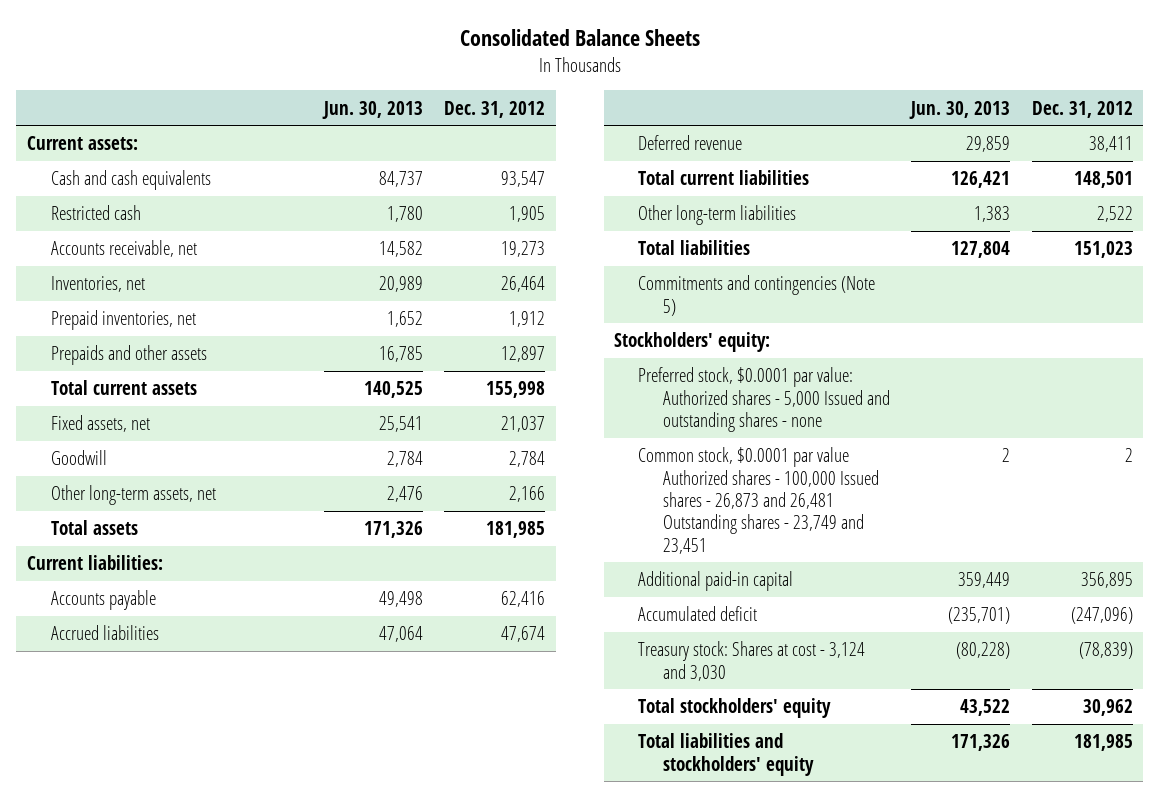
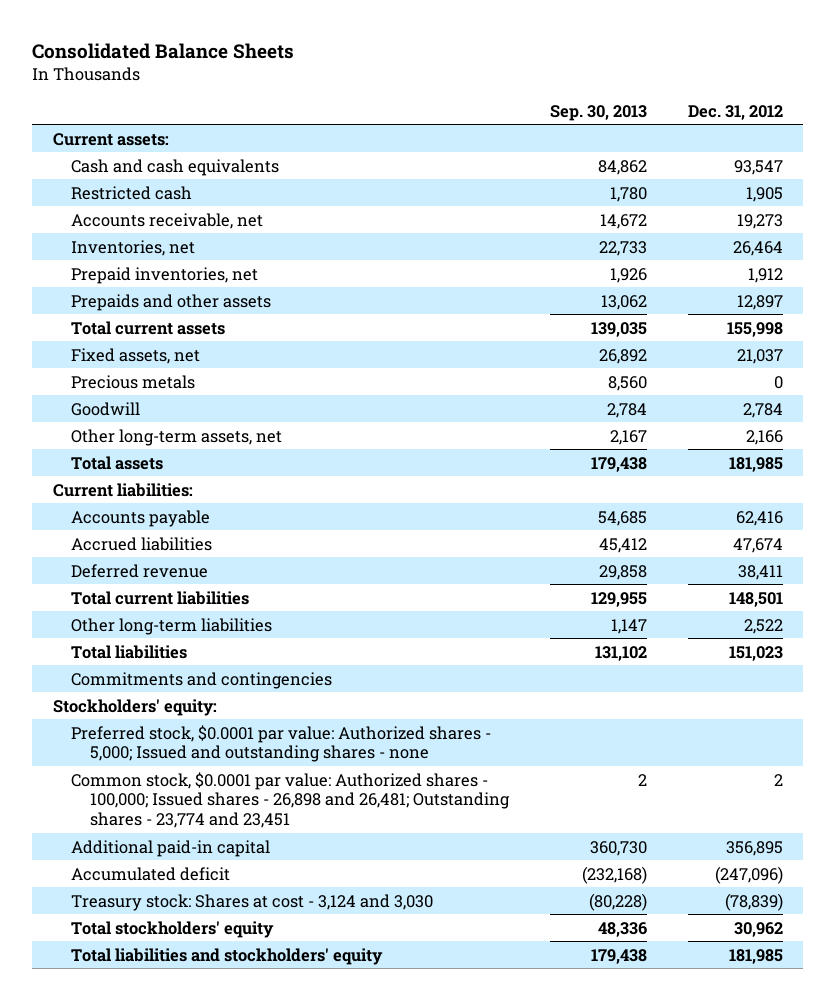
[321,100,423,119] Jun. 30, 2013 -> none
none -> [550,104,648,121] Sep. 30, 2013
none -> [71,374,196,389] Precious metals
[638,275,876,316] Commitments and contingencies (Note 5) -> [71,671,333,689] Commitments and contingencies
[638,367,890,432] Preferred stock, $0.0001 par value: Authorized shares - 5,000 Issued and outstanding shares - none -> [71,724,492,763] Preferred stock, $0.0001 par value: Authorized shares - 5,000; Issued and outstanding shares - none
[638,447,879,554] Common stock, $0.0001 par value Authorized shares - 100,000 Issued shares - 26,873 and 26,481 Outstanding shares - 23,749 and 23,451 -> [71,771,511,828] Common stock, $0.0001 par value: Authorized shares - 100,000; Issued shares - 26,898 and 26,481; Outstanding shares - 23,774 and 23,451

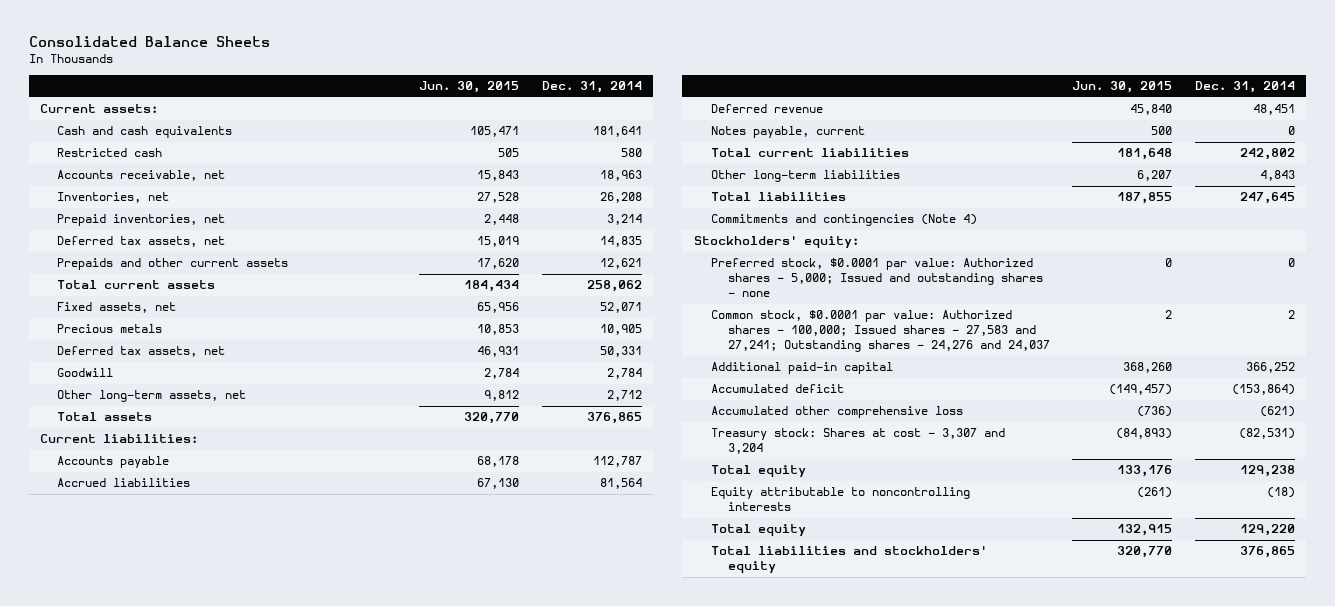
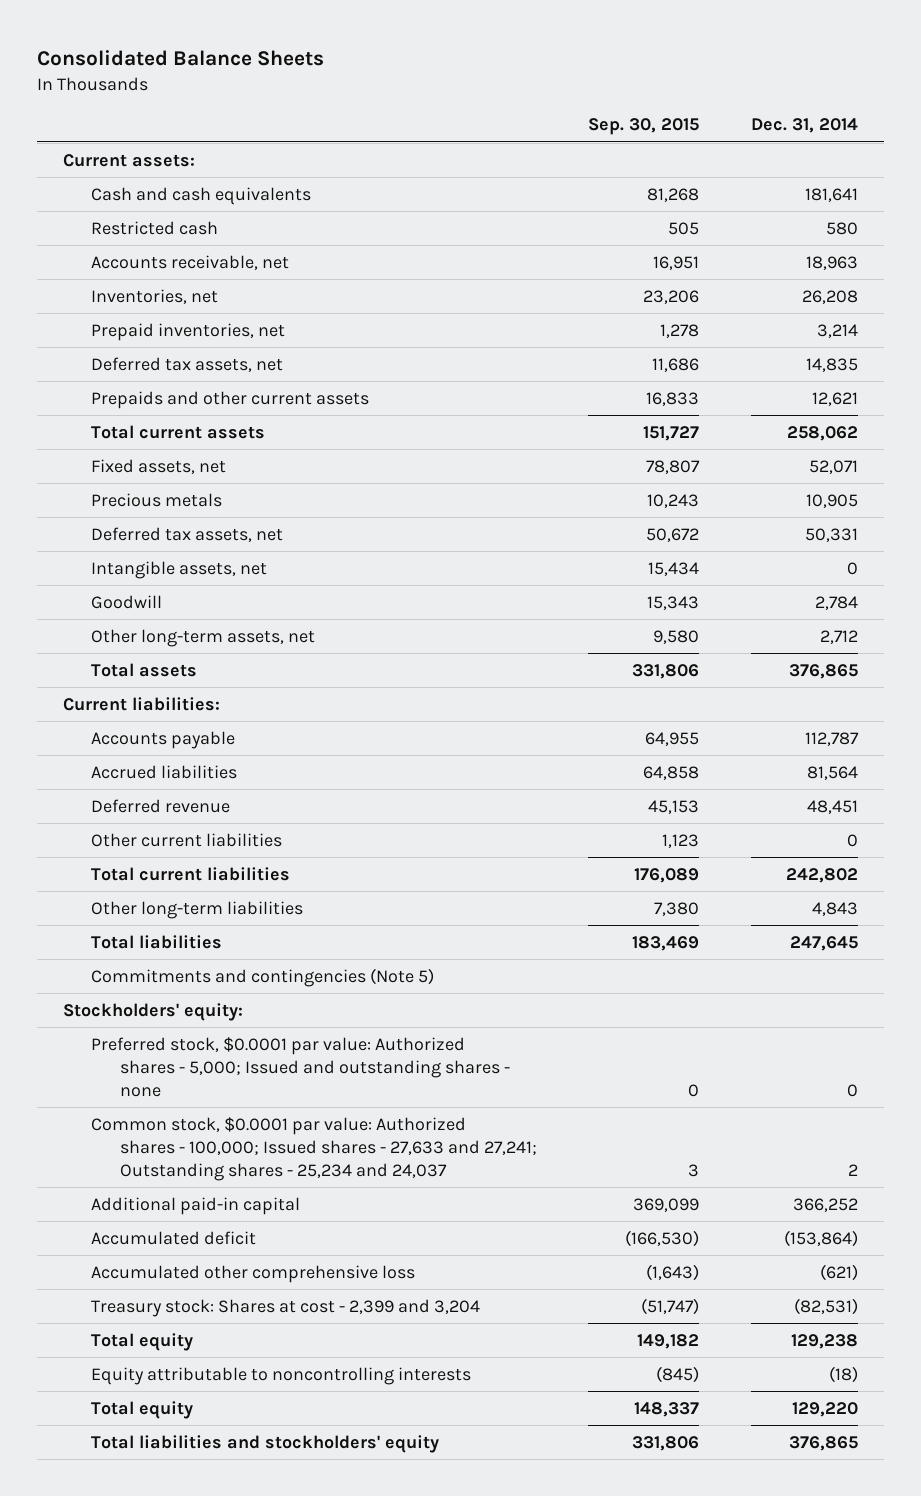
[419,81,520,94] Jun. 30, 2015 -> none
none -> [588,118,700,136] Sep. 30, 2015
none -> [91,560,268,579] Intangible assets, net
[710,126,865,139] Notes payable, current -> [91,832,283,847] Other current liabilities
[710,214,977,227] Commitments and contingencies (Note 4) -> [91,967,435,987] Commitments and contingencies (Note 5)
[710,310,1050,353] Common stock, $0.0001 par value: Authorized shares - 100,000; Issued shares - 27,583 and 27,241; Outstanding shares - 24,276 and 24,037 -> [91,1116,537,1181] Common stock, $0.0001 par value: Authorized shares - 100,000; Issued shares - 27,633 and 27,241; Outstanding shares - 25,234 and 24,037
[710,428,1005,455] Treasury stock: Shares at cost - 3,307 and 3,204 -> [91,1298,481,1317] Treasury stock: Shares at cost - 2,399 and 3,204

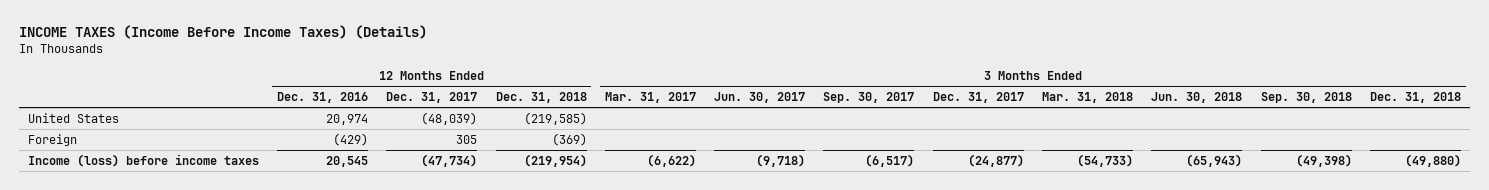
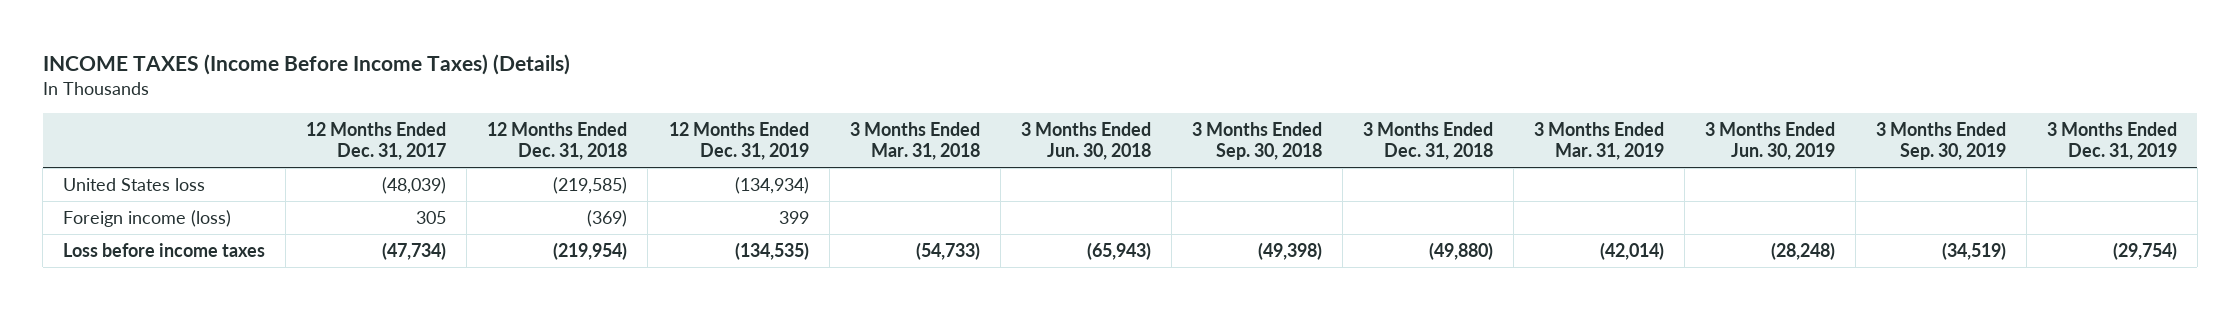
[276,92,368,104] Dec. 31, 2016 -> none
[604,92,696,104] Mar. 31, 2017 -> none
[714,92,806,104] Jun. 30, 2017 -> none
[823,92,915,104] Sep. 30, 2017 -> none
[932,92,1024,104] Dec. 31, 2017 -> none
none -> [668,121,809,161] 12 Months Ended Dec. 31, 2019
none -> [1533,121,1664,161] 3 Months Ended Mar. 31, 2019
none -> [1704,121,1835,161] 3 Months Ended Jun. 30, 2019
none -> [1875,121,2006,161] 3 Months Ended Sep. 30, 2019
none -> [2046,121,2177,161] 3 Months Ended Dec. 31, 2019
[27,112,119,123] United States -> [63,177,206,191] United States loss
[27,133,77,146] Foreign -> [63,209,232,227] Foreign income (loss)
[27,153,259,167] Income (loss) before income taxes -> [63,242,266,257] Loss before income taxes

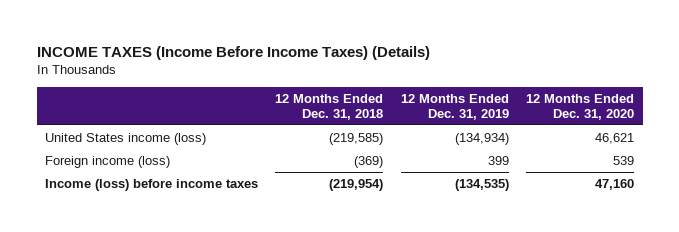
[306,121,447,161] 12 Months Ended Dec. 31, 2017 -> none
[849,121,980,161] 3 Months Ended Mar. 31, 2018 -> none
[1020,121,1151,161] 3 Months Ended Jun. 30, 2018 -> none
[1191,121,1322,161] 3 Months Ended Sep. 30, 2018 -> none
[1362,121,1493,161] 3 Months Ended Dec. 31, 2018 -> none
[1533,121,1664,161] 3 Months Ended Mar. 31, 2019 -> none
[1704,121,1835,161] 3 Months Ended Jun. 30, 2019 -> none
[1875,121,2006,161] 3 Months Ended Sep. 30, 2019 -> none
[2046,121,2177,161] 3 Months Ended Dec. 31, 2019 -> none
none -> [525,93,634,120] 12 Months Ended Dec. 31, 2020
[63,177,206,191] United States loss -> [45,133,207,146] United States income (loss)
[63,242,266,257] Loss before income taxes -> [45,179,259,192] Income (loss) before income taxes

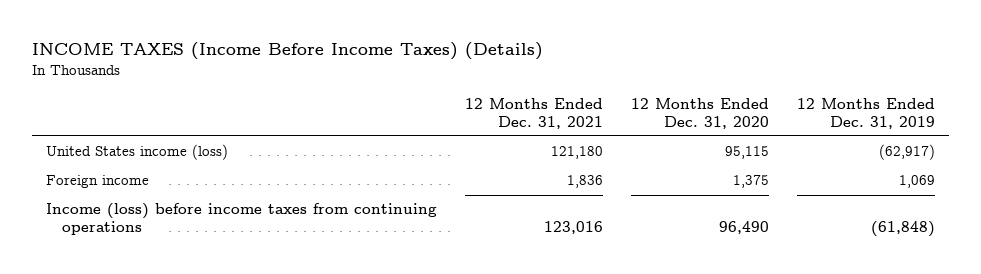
[275,93,384,120] 12 Months Ended Dec. 31, 2018 -> none
none -> [465,97,604,129] 12 Months Ended Dec. 31, 2021
[454,133,509,146] (134,934) -> [878,144,935,161] (62,917)
[594,133,634,145] 46,621 -> [724,146,769,160] 95,115
[45,156,171,169] Foreign income (loss) -> [46,175,150,189] Foreign income
[487,156,509,166] 399 -> [898,175,935,189] 1,069
[612,156,634,166] 539 -> [732,175,769,189] 1,375
[45,179,259,192] Income (loss) before income taxes -> [46,203,438,236] Income (loss) before income taxes from continuing operations
[454,179,509,192] (134,535) -> [870,221,935,238] (61,848)
[594,179,634,191] 47,160 -> [718,221,769,235] 96,490

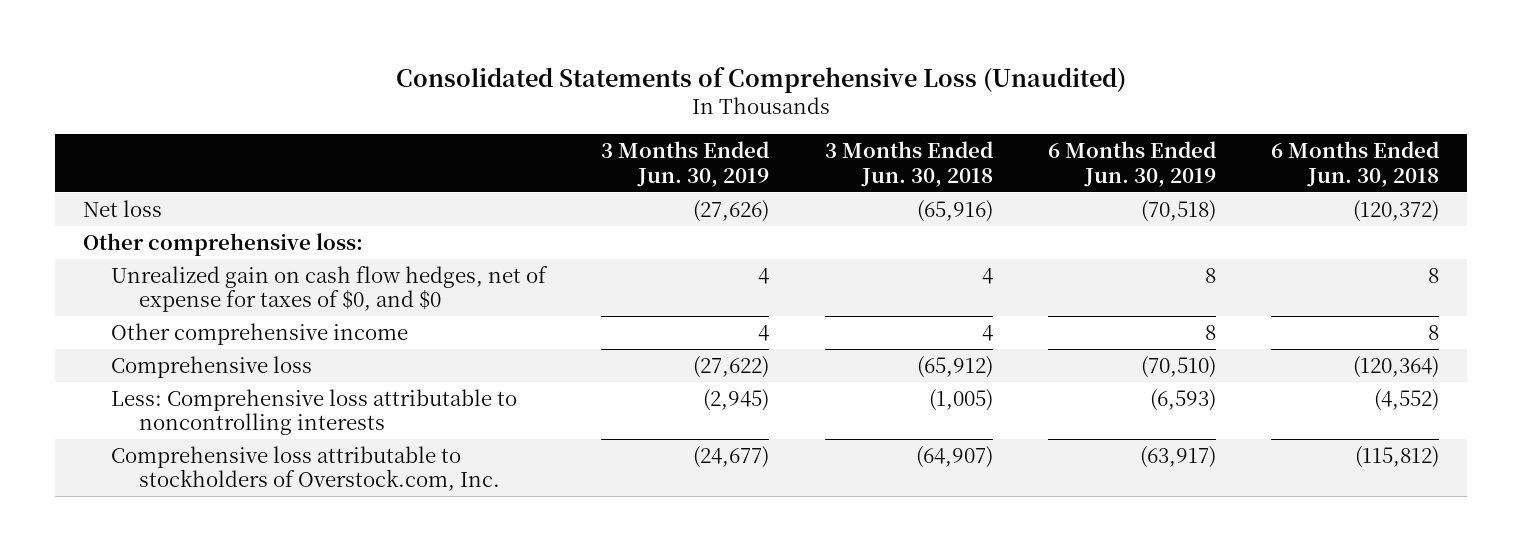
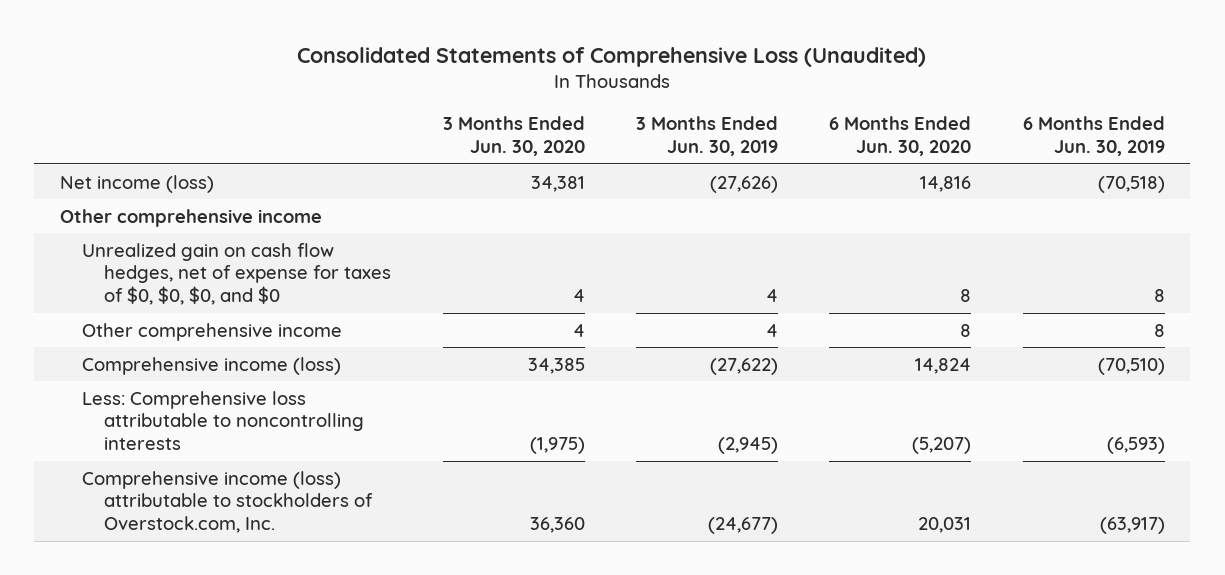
[824,141,993,187] 3 Months Ended Jun. 30, 2018 -> none
[1271,141,1440,187] 6 Months Ended Jun. 30, 2018 -> none
none -> [442,116,585,157] 3 Months Ended Jun. 30, 2020
none -> [829,116,972,157] 6 Months Ended Jun. 30, 2020
[82,199,162,217] Net loss -> [60,174,215,193] Net income (loss)
[82,232,363,256] Other comprehensive loss: -> [60,208,323,227] Other comprehensive income
[110,265,548,313] Unrealized gain on cash flow hedges, net of expense for taxes of $0, and $0 -> [82,242,392,306] Unrealized gain on cash flow hedges, net of expense for taxes of $0, $0, $0, and $0
[110,355,312,378] Comprehensive loss -> [82,356,342,375] Comprehensive income (loss)
[110,445,501,492] Comprehensive loss attributable to stockholders of Overstock.com, Inc. -> [82,470,374,534] Comprehensive income (loss) attributable to stockholders of Overstock.com, Inc.

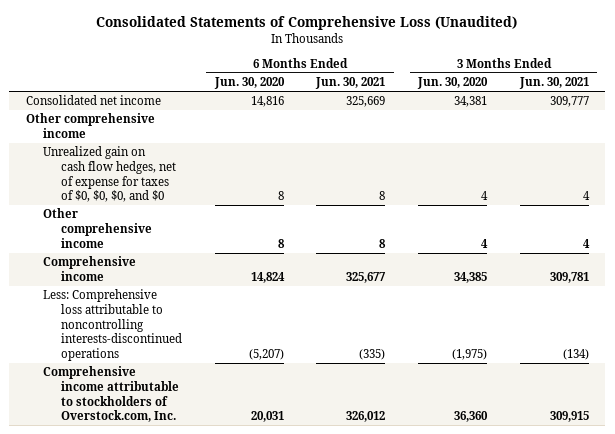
[636,116,779,157] 3 Months Ended Jun. 30, 2019 -> none
[1022,116,1165,157] 6 Months Ended Jun. 30, 2019 -> none
none -> [315,77,386,90] Jun. 30, 2021
none -> [519,77,590,90] Jun. 30, 2021
[60,174,215,193] Net income (loss) -> [25,95,161,106] Consolidated net income
[82,356,342,375] Comprehensive income (loss) -> [43,256,137,281] Comprehensive income
[82,390,365,451] Less: Comprehensive loss attributable to noncontrolling interests -> [43,289,182,361] Less: Comprehensive loss attributable to noncontrolling interests-discontinued operations
[82,470,374,534] Comprehensive income (loss) attributable to stockholders of Overstock.com, Inc. -> [43,366,179,423] Comprehensive income attributable to stockholders of Overstock.com, Inc.

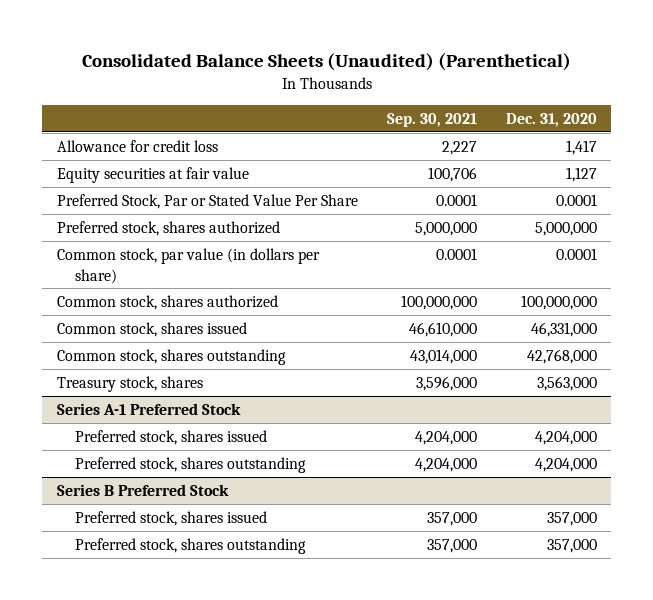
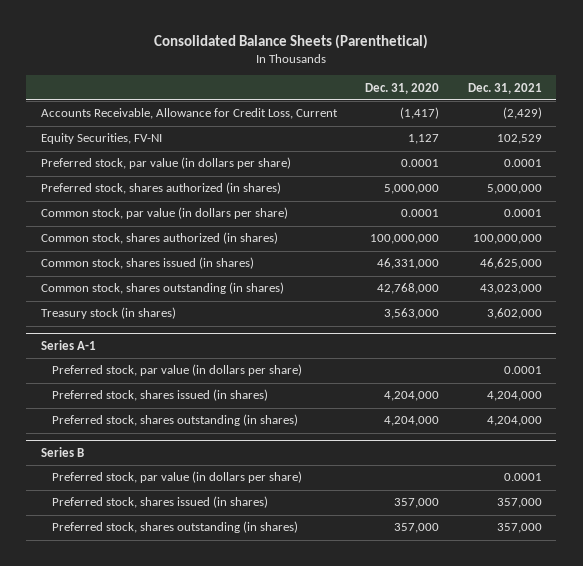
[81,53,571,72] Consolidated Balance Sheets (Unaudited) (Parenthetical) -> [154,33,429,49] Consolidated Balance Sheets (Parenthetical)
[386,112,477,127] Sep. 30, 2021 -> none
none -> [467,82,542,94] Dec. 31, 2021
[56,139,218,152] Allowance for credit loss -> [40,108,338,120] Accounts Receivable, Allowance for Credit Loss, Current
[565,139,597,155] 1,417 -> [400,107,440,120] (1,417)
[56,166,249,183] Equity securities at fair value -> [40,133,162,145] Equity Securities, FV-NI
[56,193,358,209] Preferred Stock, Par or Stated Value Per Share -> [40,157,291,170] Preferred stock, par value (in dollars per share)
[56,220,280,236] Preferred stock, shares authorized -> [40,182,281,195] Preferred stock, shares authorized (in shares)
[56,294,278,310] Common stock, shares authorized -> [40,232,278,245] Common stock, shares authorized (in shares)
[56,321,247,337] Common stock, shares issued -> [40,257,254,270] Common stock, shares issued (in shares)
[56,348,286,365] Common stock, shares outstanding -> [40,282,284,295] Common stock, shares outstanding (in shares)
[56,375,203,392] Treasury stock, shares -> [40,307,176,320] Treasury stock (in shares)
[56,402,241,415] Series A-1 Preferred Stock -> [40,340,96,351] Series A-1
none -> [52,364,303,377] Preferred stock, par value (in dollars per share)
[75,429,268,445] Preferred stock, shares issued -> [52,389,269,402] Preferred stock, shares issued (in shares)
[75,456,307,473] Preferred stock, shares outstanding -> [52,414,299,427] Preferred stock, shares outstanding (in shares)
[56,483,229,496] Series B Preferred Stock -> [40,447,84,458] Series B
none -> [52,471,303,484] Preferred stock, par value (in dollars per share)
[75,510,268,526] Preferred stock, shares issued -> [52,496,269,509] Preferred stock, shares issued (in shares)
[75,537,307,554] Preferred stock, shares outstanding -> [52,521,299,534] Preferred stock, shares outstanding (in shares)

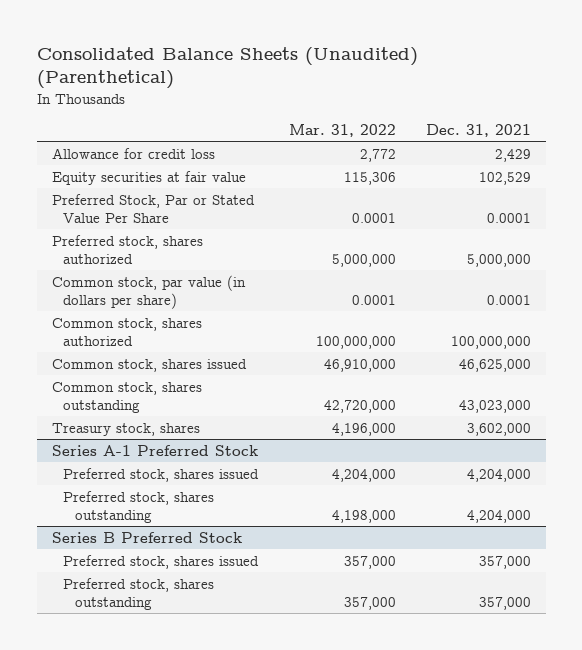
[154,33,429,49] Consolidated Balance Sheets (Parenthetical) -> [36,46,418,90] Consolidated Balance Sheets (Unaudited) (Parenthetical)
[365,82,440,94] Dec. 31, 2020 -> none
none -> [288,124,396,138] Mar. 31, 2022
[40,108,338,120] Accounts Receivable, Allowance for Credit Loss, Current -> [51,147,215,159] Allowance for credit loss
[502,107,542,120] (2,429) -> [494,148,531,162] 2,429
[40,133,162,145] Equity Securities, FV-NI -> [51,170,246,185] Equity securities at fair value
[40,157,291,170] Preferred stock, par value (in dollars per share) -> [51,193,255,223] Preferred Stock, Par or Stated Value Per Share
[40,182,281,195] Preferred stock, shares authorized (in shares) -> [51,234,203,264] Preferred stock, shares authorized
[52,364,303,377] Preferred stock, par value (in dollars per share) -> none
[52,471,303,484] Preferred stock, par value (in dollars per share) -> none
[40,232,278,245] Common stock, shares authorized (in shares) -> [51,317,202,346] Common stock, shares authorized
[40,257,254,270] Common stock, shares issued (in shares) -> [51,358,247,372] Common stock, shares issued
[40,282,284,295] Common stock, shares outstanding (in shares) -> [51,381,202,413] Common stock, shares outstanding
[40,307,176,320] Treasury stock (in shares) -> [51,422,200,436] Treasury stock, shares
[40,340,96,351] Series A-1 -> [51,444,258,456] Series A-1 Preferred Stock
[52,389,269,402] Preferred stock, shares issued (in shares) -> [63,467,260,482] Preferred stock, shares issued
[52,414,299,427] Preferred stock, shares outstanding (in shares) -> [63,490,215,523] Preferred stock, shares outstanding
[40,447,84,458] Series B -> [51,531,242,543] Series B Preferred Stock
[52,496,269,509] Preferred stock, shares issued (in shares) -> [63,554,260,569] Preferred stock, shares issued
[52,521,299,534] Preferred stock, shares outstanding (in shares) -> [63,577,215,610] Preferred stock, shares outstanding

